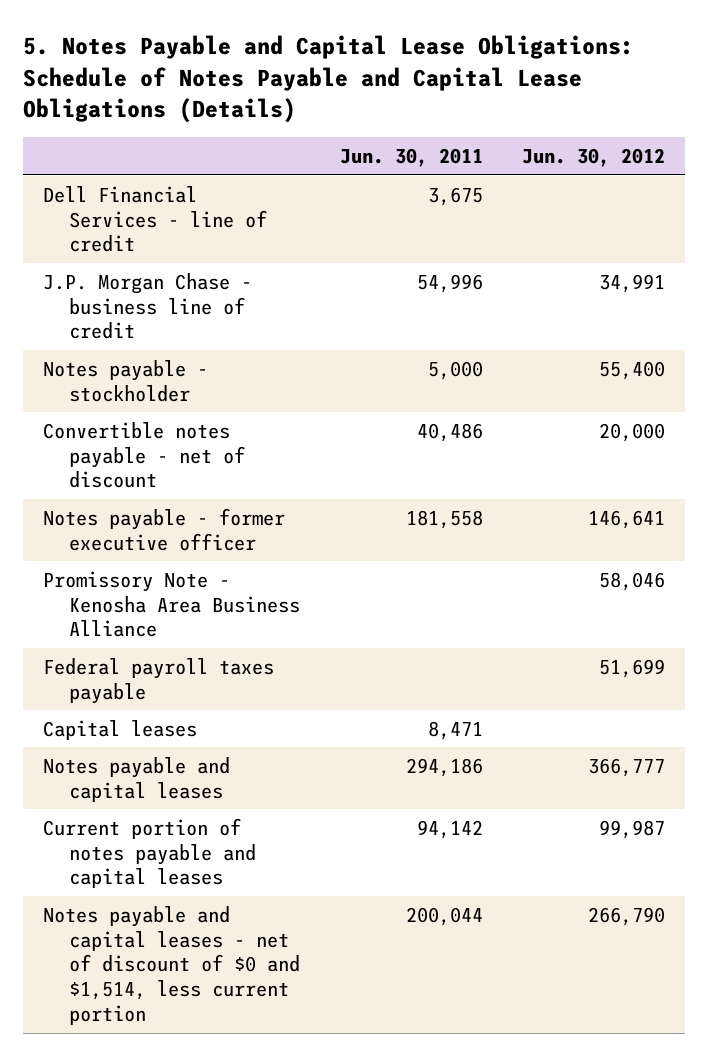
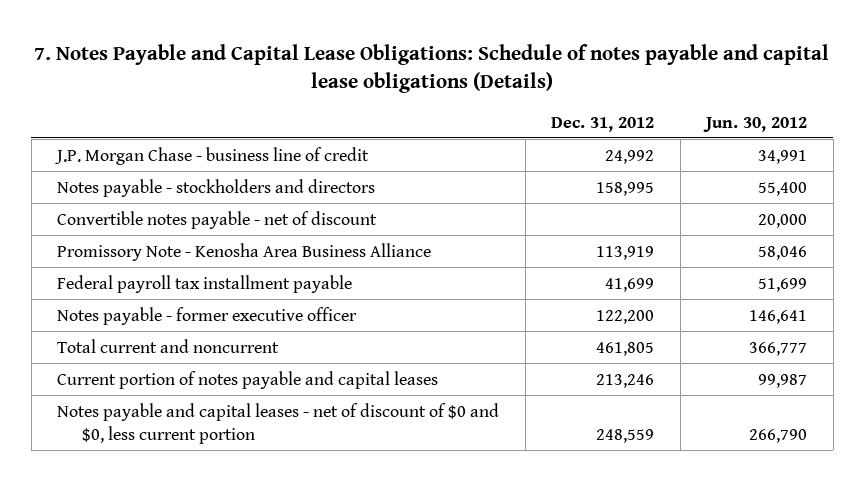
[23,35,635,123] 5. Notes Payable and Capital Lease Obligations: Schedule of Notes Payable and Capital Lease Obligations (Details) -> [34,43,830,93] 7. Notes Payable and Capital Lease Obligations: Schedule of notes payable and capital lease obligations (Details)
[339,147,483,167] Jun. 30, 2011 -> none
none -> [551,116,655,132] Dec. 31, 2012
[42,185,268,253] Dell Financial Services - line of credit -> none
[42,359,208,402] Notes payable - stockholder -> [57,178,376,197] Notes payable - stockholders and directors
[42,719,197,740] Capital leases -> none
[42,657,274,704] Federal payroll taxes payable -> [57,274,353,293] Federal payroll tax installment payable
[42,507,285,551] Notes payable - former executive officer -> [57,306,358,325] Notes payable - former executive officer
[42,756,230,802] Notes payable and capital leases -> [57,338,280,353] Total current and noncurrent
[42,905,301,1026] Notes payable and capital leases - net of discount of $0 and $1,514, less current portion -> [57,402,500,444] Notes payable and capital leases - net of discount of $0 and $0, less current portion

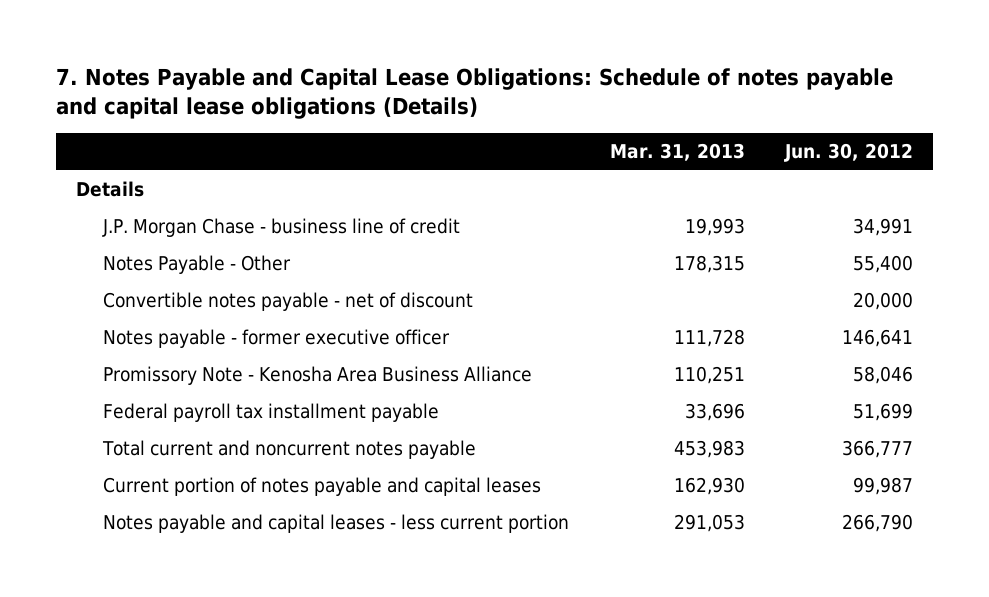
[551,116,655,132] Dec. 31, 2012 -> none
none -> [609,143,745,162] Mar. 31, 2013
none -> [75,181,144,198] Details
[57,178,376,197] Notes payable - stockholders and directors -> [103,255,292,275] Notes Payable - Other
[57,306,358,325] Notes payable - former executive officer -> [103,329,451,349] Notes payable - former executive officer
[57,338,280,353] Total current and noncurrent -> [102,440,477,460] Total current and noncurrent notes payable
[57,402,500,444] Notes payable and capital leases - net of discount of $0 and $0, less current portion -> [103,514,570,534] Notes payable and capital leases - less current portion

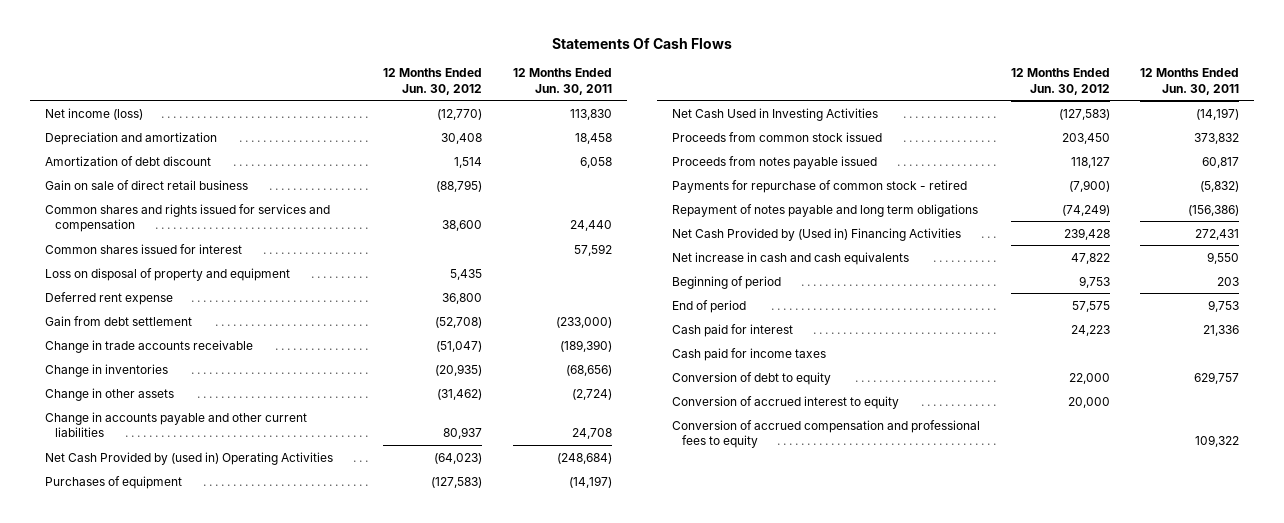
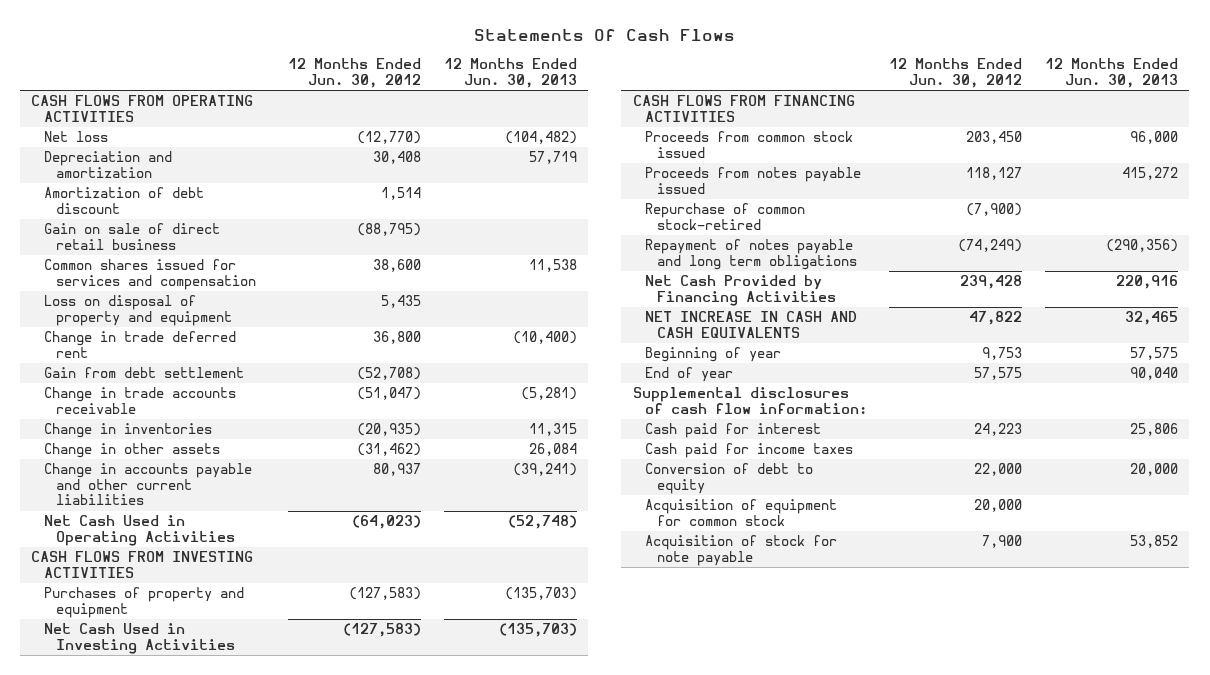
[512,68,612,95] 12 Months Ended Jun. 30, 2011 -> none
none -> [443,58,577,88] 12 Months Ended Jun. 30, 2013
none -> [31,95,254,122] CASH FLOWS FROM OPERATING ACTIVITIES
[44,107,143,120] Net income (loss) -> [43,131,108,143] Net loss
[44,243,242,254] Common shares issued for interest -> none
[44,203,330,232] Common shares and rights issued for services and compensation -> [43,259,257,290] Common shares issued for services and compensation
[44,291,173,305] Deferred rent expense -> [43,331,236,358] Change in trade deferred rent
[44,451,333,465] Net Cash Provided by (used in) Operating Activities -> [43,515,236,546] Net Cash Used in Operating Activities
none -> [31,551,254,578] CASH FLOWS FROM INVESTING ACTIVITIES
[44,475,182,489] Purchases of equipment -> [43,587,244,618] Purchases of property and equipment
none -> [632,95,855,122] CASH FLOWS FROM FINANCING ACTIVITIES
[672,179,968,193] Payments for repurchase of common stock - retired -> [644,203,805,230] Repurchase of common stock-retired
[672,227,962,241] Net Cash Provided by (Used in) Financing Activities -> [644,275,837,306] Net Cash Provided by Financing Activities
[672,251,910,265] Net increase in cash and cash equivalents -> [644,311,857,338] NET INCREASE IN CASH AND CASH EQUIVALENTS
[672,275,782,289] Beginning of period -> [644,347,781,363] Beginning of year
[672,299,747,313] End of period -> [644,367,733,383] End of year
none -> [632,387,867,414] Supplemental disclosures of cash flow information:
[672,395,900,409] Conversion of accrued interest to equity -> none
[672,419,981,448] Conversion of accrued compensation and professional fees to equity -> none
none -> [644,499,837,526] Acquisition of equipment for common stock
none -> [644,535,837,566] Acquisition of stock for note payable

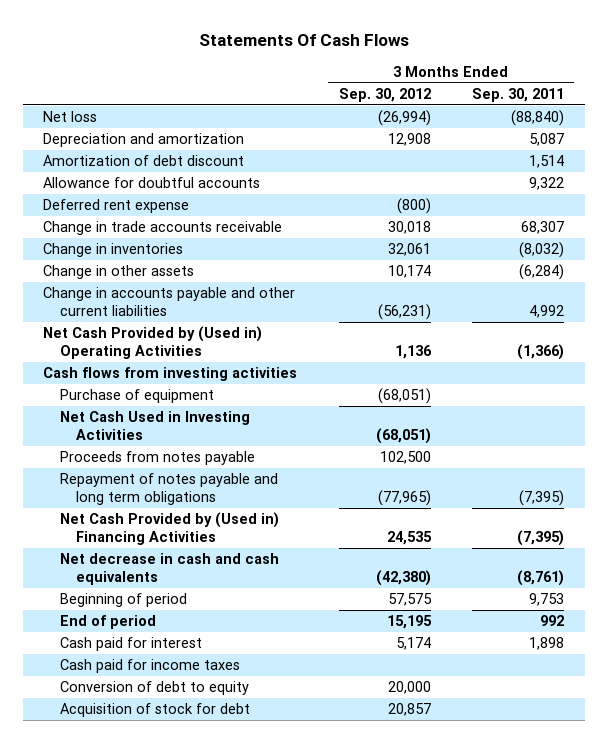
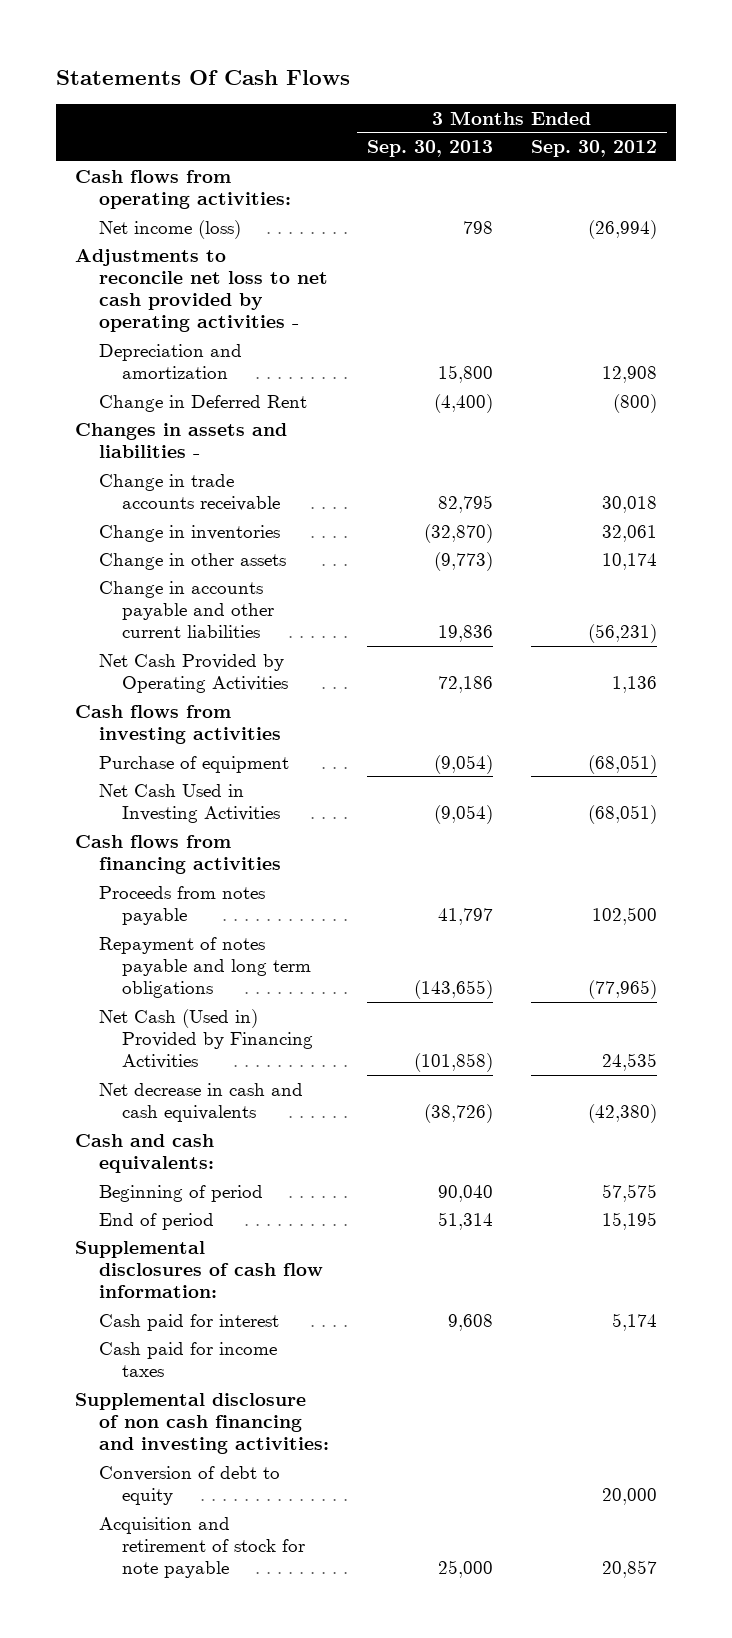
[471,87,564,102] Sep. 30, 2011 -> none
none -> [366,140,493,158] Sep. 30, 2013
none -> [75,169,291,209] Cash flows from operating activities:
[43,111,98,123] Net loss -> [98,219,241,239] Net income (loss)
none -> [75,248,328,333] Adjustments to reconcile net loss to net cash provided by operating activities -
[43,155,245,167] Amortization of debt discount -> none
[43,177,261,189] Allowance for doubtful accounts -> none
[43,199,190,214] Deferred rent expense -> none
none -> [98,394,307,412] Change in Deferred Rent
none -> [75,422,288,458] Changes in assets and liabilities -
[43,326,263,359] Net Cash Provided by (Used in) Operating Activities -> [98,653,288,693] Net Cash Provided by Operating Activities
none -> [75,834,281,874] Cash flows from financing activities
[59,512,279,545] Net Cash Provided by (Used in) Financing Activities -> [98,1008,313,1070] Net Cash (Used in) Provided by Financing Activities
none -> [75,1133,215,1173] Cash and cash equivalents:
none -> [75,1240,323,1299] Supplemental disclosures of cash flow information:
none -> [75,1392,329,1455] Supplemental disclosure of non cash financing and investing activities:
[59,703,250,718] Acquisition of stock for debt -> [98,1516,305,1579] Acquisition and retirement of stock for note payable

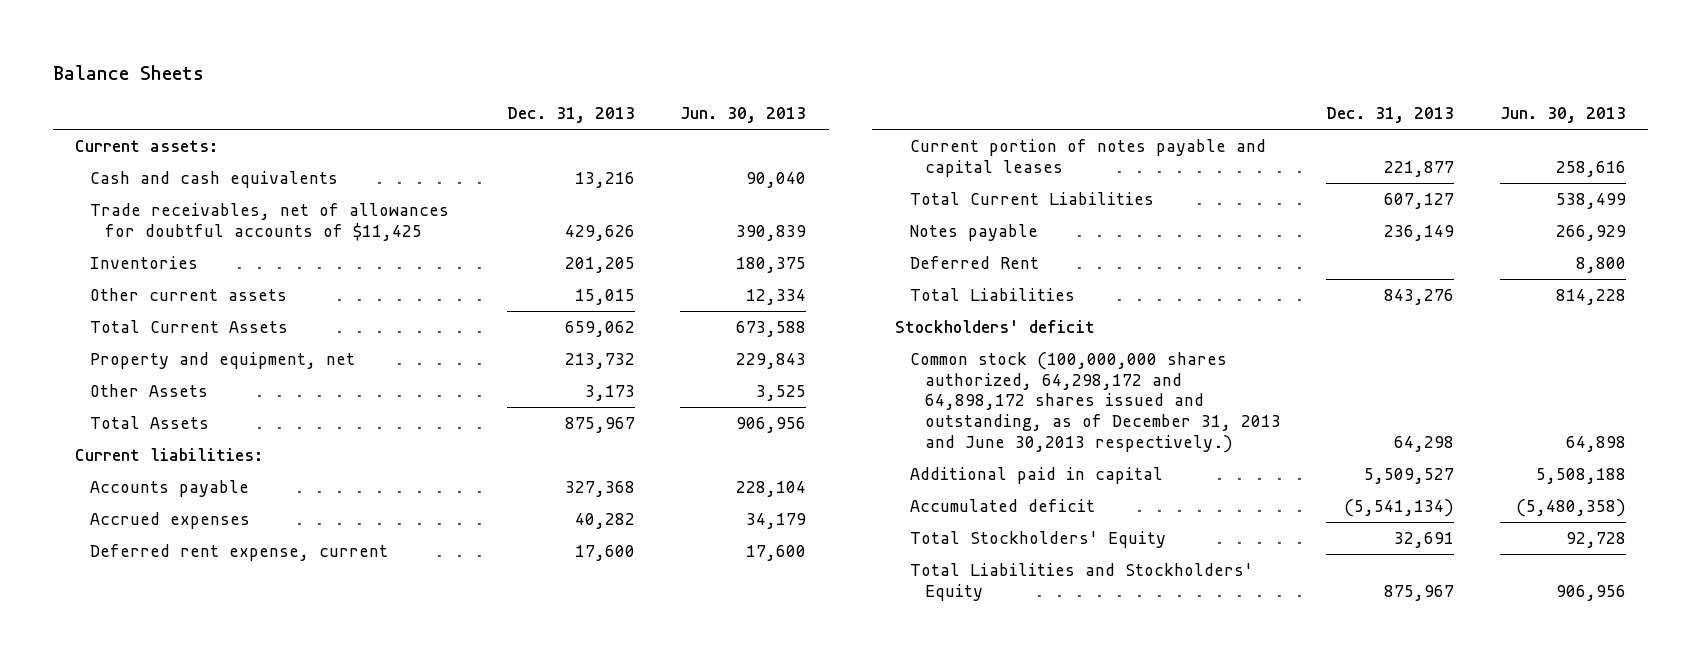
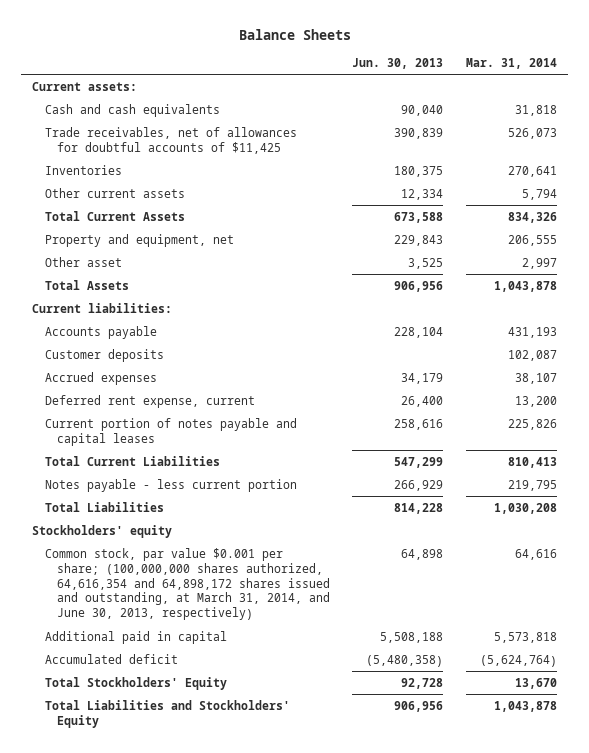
[506,107,635,124] Dec. 31, 2013 -> none
none -> [465,57,557,69] Mar. 31, 2014
[90,384,209,398] Other Assets -> [44,256,122,267] Other asset
none -> [44,348,164,362] Customer deposits
[745,545,806,562] 17,600 -> [401,395,444,407] 26,400
[909,256,1039,270] Deferred Rent -> none
[1555,193,1626,210] 538,499 -> [394,456,444,468] 547,299
[909,224,1038,242] Notes payable -> [44,478,297,492] Notes payable - less current portion
[894,320,1095,334] Stockholders' deficit -> [32,524,173,538] Stockholders' equity
[909,352,1281,453] Common stock (100,000,000 shares authorized, 64,298,172 and 64,898,172 shares issued and outstanding, as of December 31, 2013 and June 30,2013 respectively.) -> [44,547,331,621] Common stock, par value $0.001 per share; (100,000,000 shares authorized, 64,616,354 and 64,898,172 shares issued and outstanding, at March 31, 2014, and June 30, 2013, respectively)

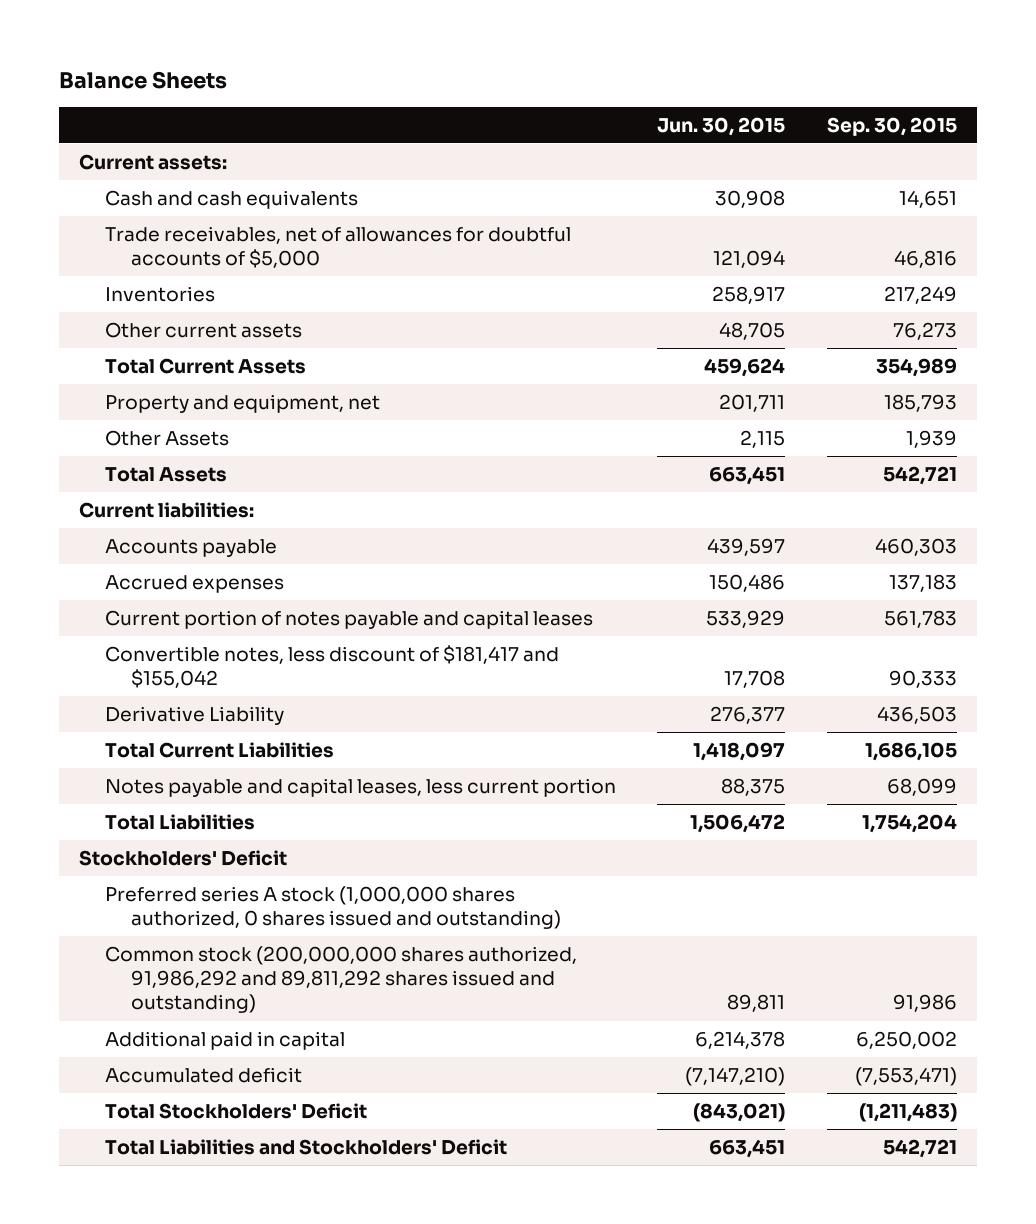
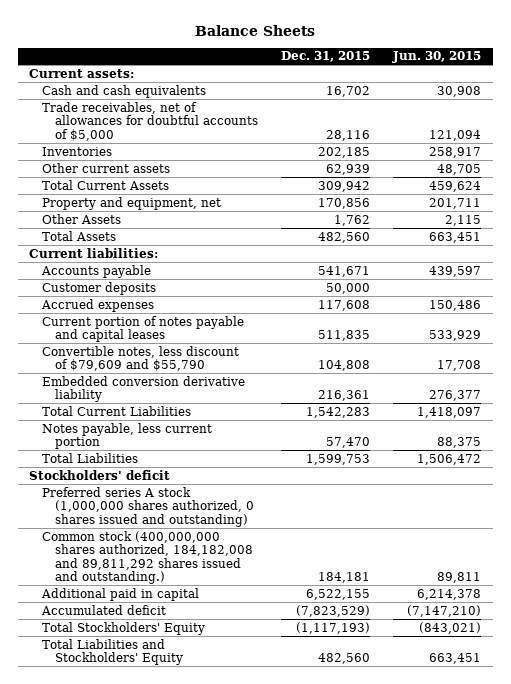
[826,116,957,136] Sep. 30, 2015 -> none
none -> [281,51,371,63] Dec. 31, 2015
none -> [42,281,157,295] Customer deposits
[105,644,560,689] Convertible notes, less discount of $181,417 and $155,042 -> [42,345,240,372] Convertible notes, less discount of $79,609 and $55,790
[105,705,285,725] Derivative Liability -> [42,375,246,403] Embedded conversion derivative liability
[105,777,617,797] Notes payable and capital leases, less current portion -> [42,422,213,450] Notes payable, less current portion
[79,849,288,866] Stockholders' Deficit -> [29,469,171,480] Stockholders' deficit
[105,945,578,1014] Common stock (200,000,000 shares authorized, 91,986,292 and 89,811,292 shares issued and outstanding) -> [42,530,254,585] Common stock (400,000,000 shares authorized, 184,182,008 and 89,811,292 shares issued and outstanding.)
[105,1102,368,1119] Total Stockholders' Deficit -> [42,621,206,635] Total Stockholders' Equity
[105,1138,508,1155] Total Liabilities and Stockholders' Deficit -> [42,638,184,666] Total Liabilities and Stockholders' Equity

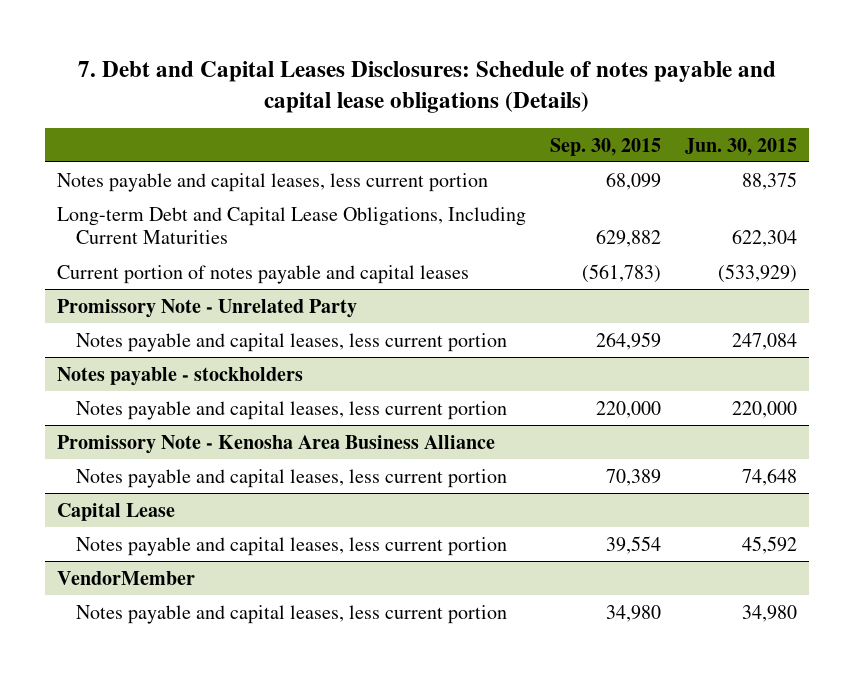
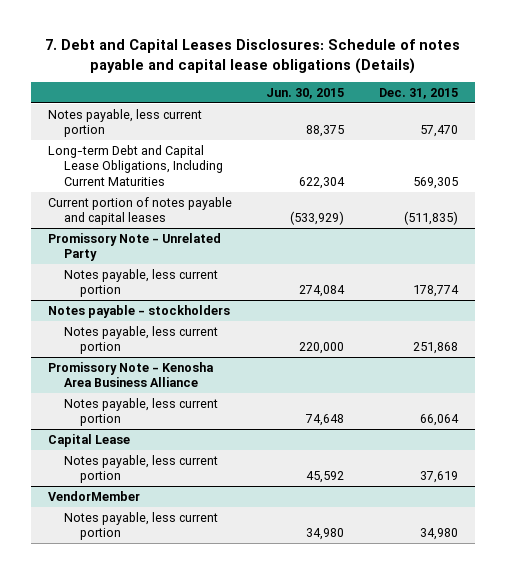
[549,137,661,156] Sep. 30, 2015 -> none
none -> [378,87,458,99] Dec. 31, 2015
[57,172,489,192] Notes payable and capital leases, less current portion -> [48,108,203,138] Notes payable, less current portion
[76,332,508,352] Notes payable and capital leases, less current portion -> [63,268,218,298] Notes payable, less current portion
[731,332,797,350] 247,084 -> [299,285,346,298] 274,084
[76,400,508,420] Notes payable and capital leases, less current portion -> [63,325,218,355] Notes payable, less current portion
[76,468,508,488] Notes payable and capital leases, less current portion -> [63,397,218,427] Notes payable, less current portion
[76,536,508,556] Notes payable and capital leases, less current portion -> [63,454,218,484] Notes payable, less current portion
[76,604,508,624] Notes payable and capital leases, less current portion -> [63,511,218,541] Notes payable, less current portion

